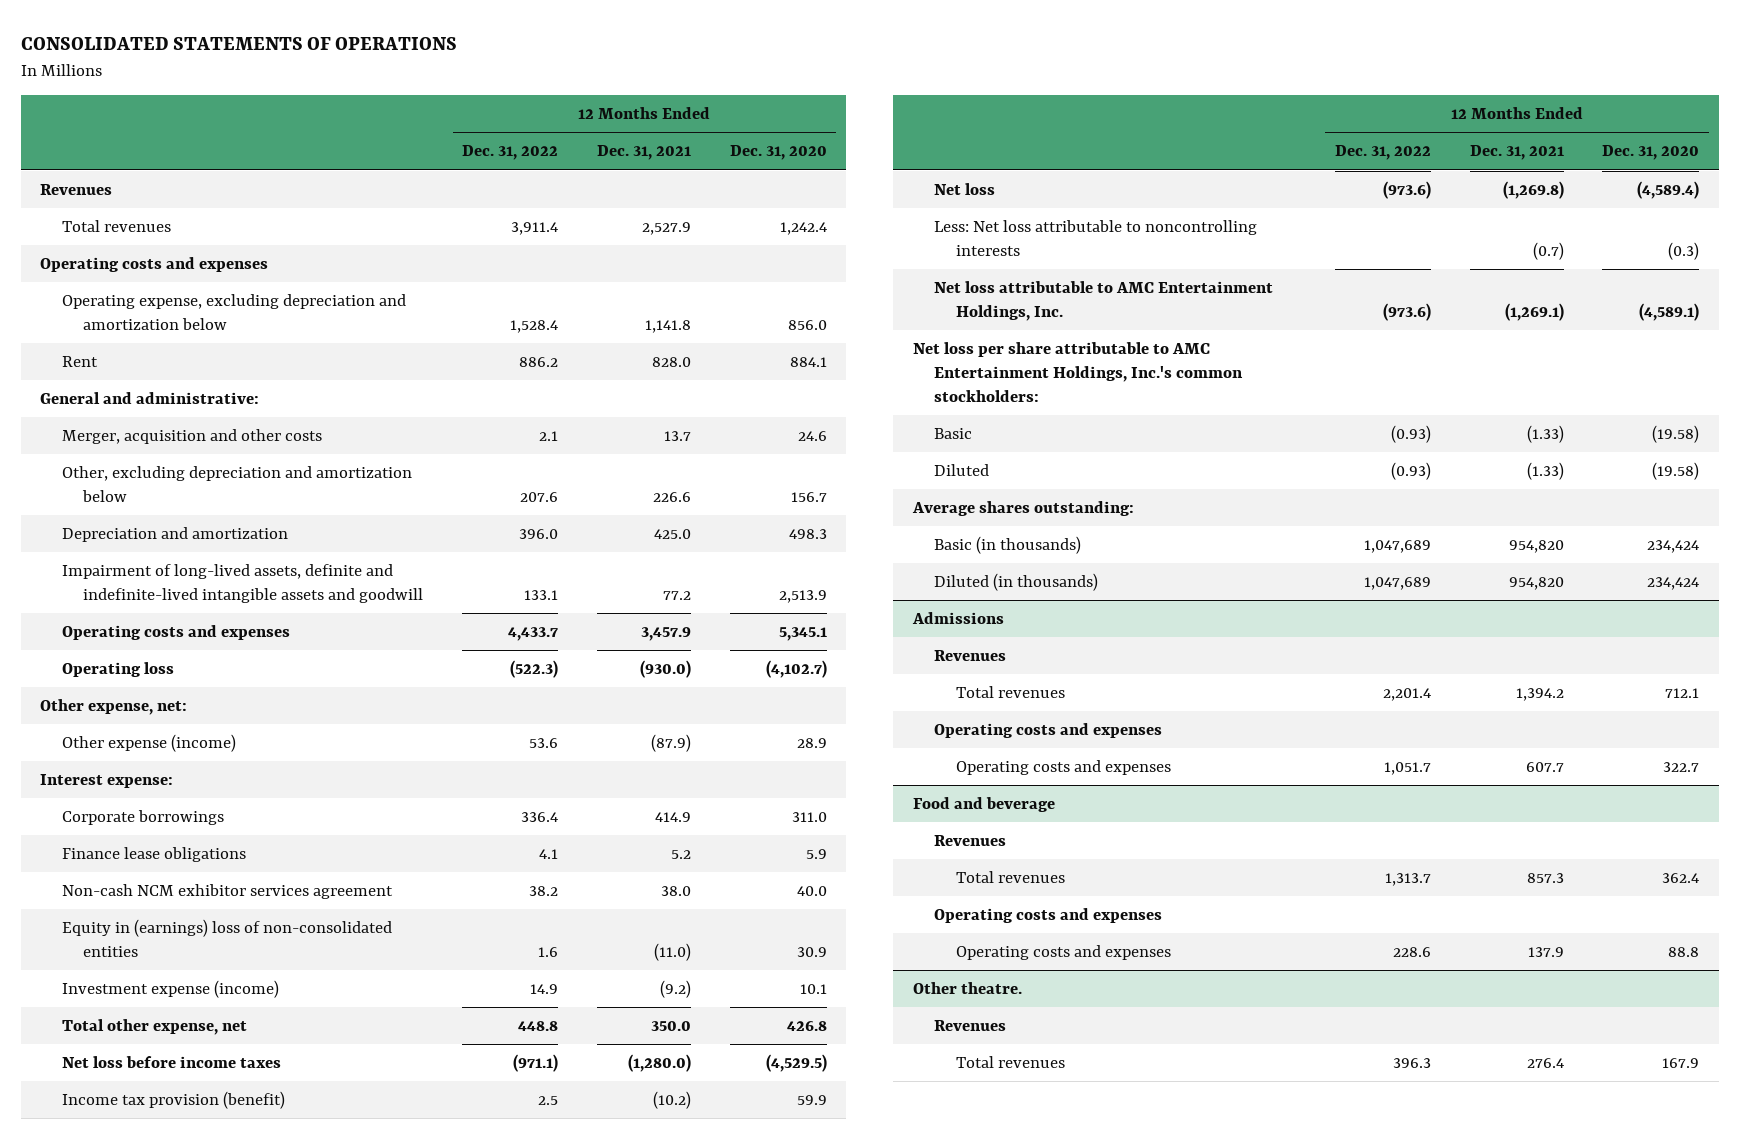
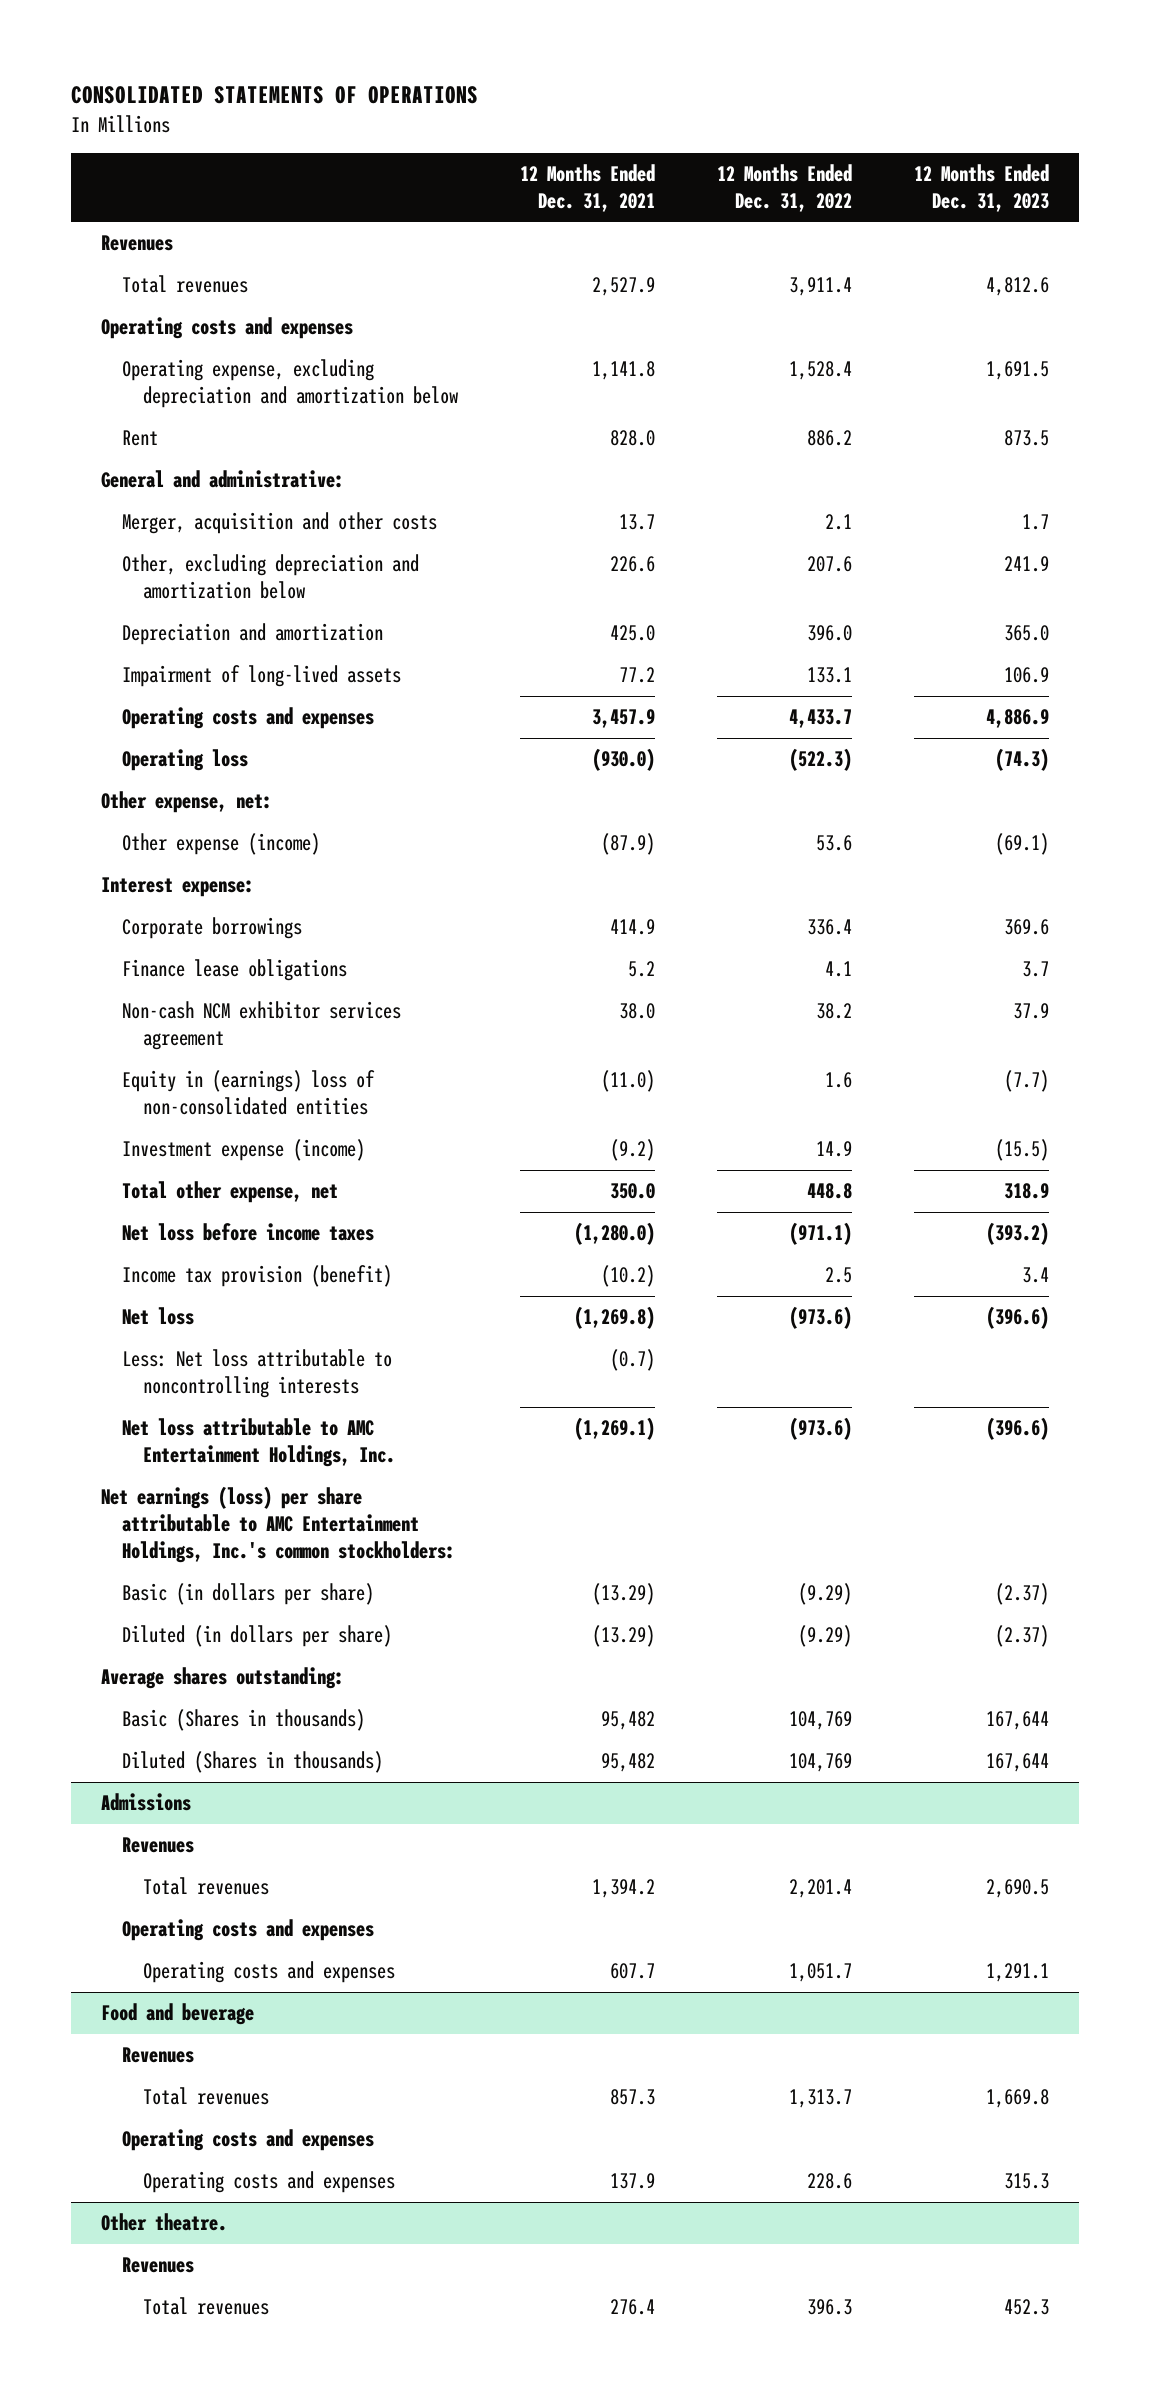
[729,145,827,161] Dec. 31, 2020 -> none
none -> [913,164,1049,212] 12 Months Ended Dec. 31, 2023
[61,564,424,603] Impairment of long-lived assets, definite and indefinite-lived intangible assets and goodwill -> [122,665,402,688] Impairment of long-lived assets
[912,342,1244,402] Net loss per share attributable to AMC Entertainment Holdings, Inc.'s common stockholders: -> [101,1486,456,1564] Net earnings (loss) per share attributable to AMC Entertainment Holdings, Inc.'s common stockholders:
[934,428,973,440] Basic -> [122,1583,375,1606] Basic (in dollars per share)
[1390,425,1431,444] (0.93) -> [797,1583,852,1606] (9.29)
[1526,425,1564,444] (1.33) -> [592,1583,656,1606] (13.29)
[934,464,990,477] Diluted -> [122,1625,393,1648] Diluted (in dollars per share)
[1390,462,1431,481] (0.93) -> [797,1625,852,1648] (9.29)
[1526,462,1564,481] (1.33) -> [592,1625,656,1648] (13.29)
[934,536,1082,555] Basic (in thousands) -> [122,1709,366,1732] Basic (Shares in thousands)
[1363,540,1431,554] 1,047,689 -> [788,1711,852,1731] 104,769
[1508,540,1564,554] 954,820 -> [601,1711,656,1731] 95,482
[934,573,1099,592] Diluted (in thousands) -> [122,1751,384,1774] Diluted (Shares in thousands)
[1363,577,1431,591] 1,047,689 -> [788,1753,852,1773] 104,769
[1508,577,1564,591] 954,820 -> [601,1753,656,1773] 95,482

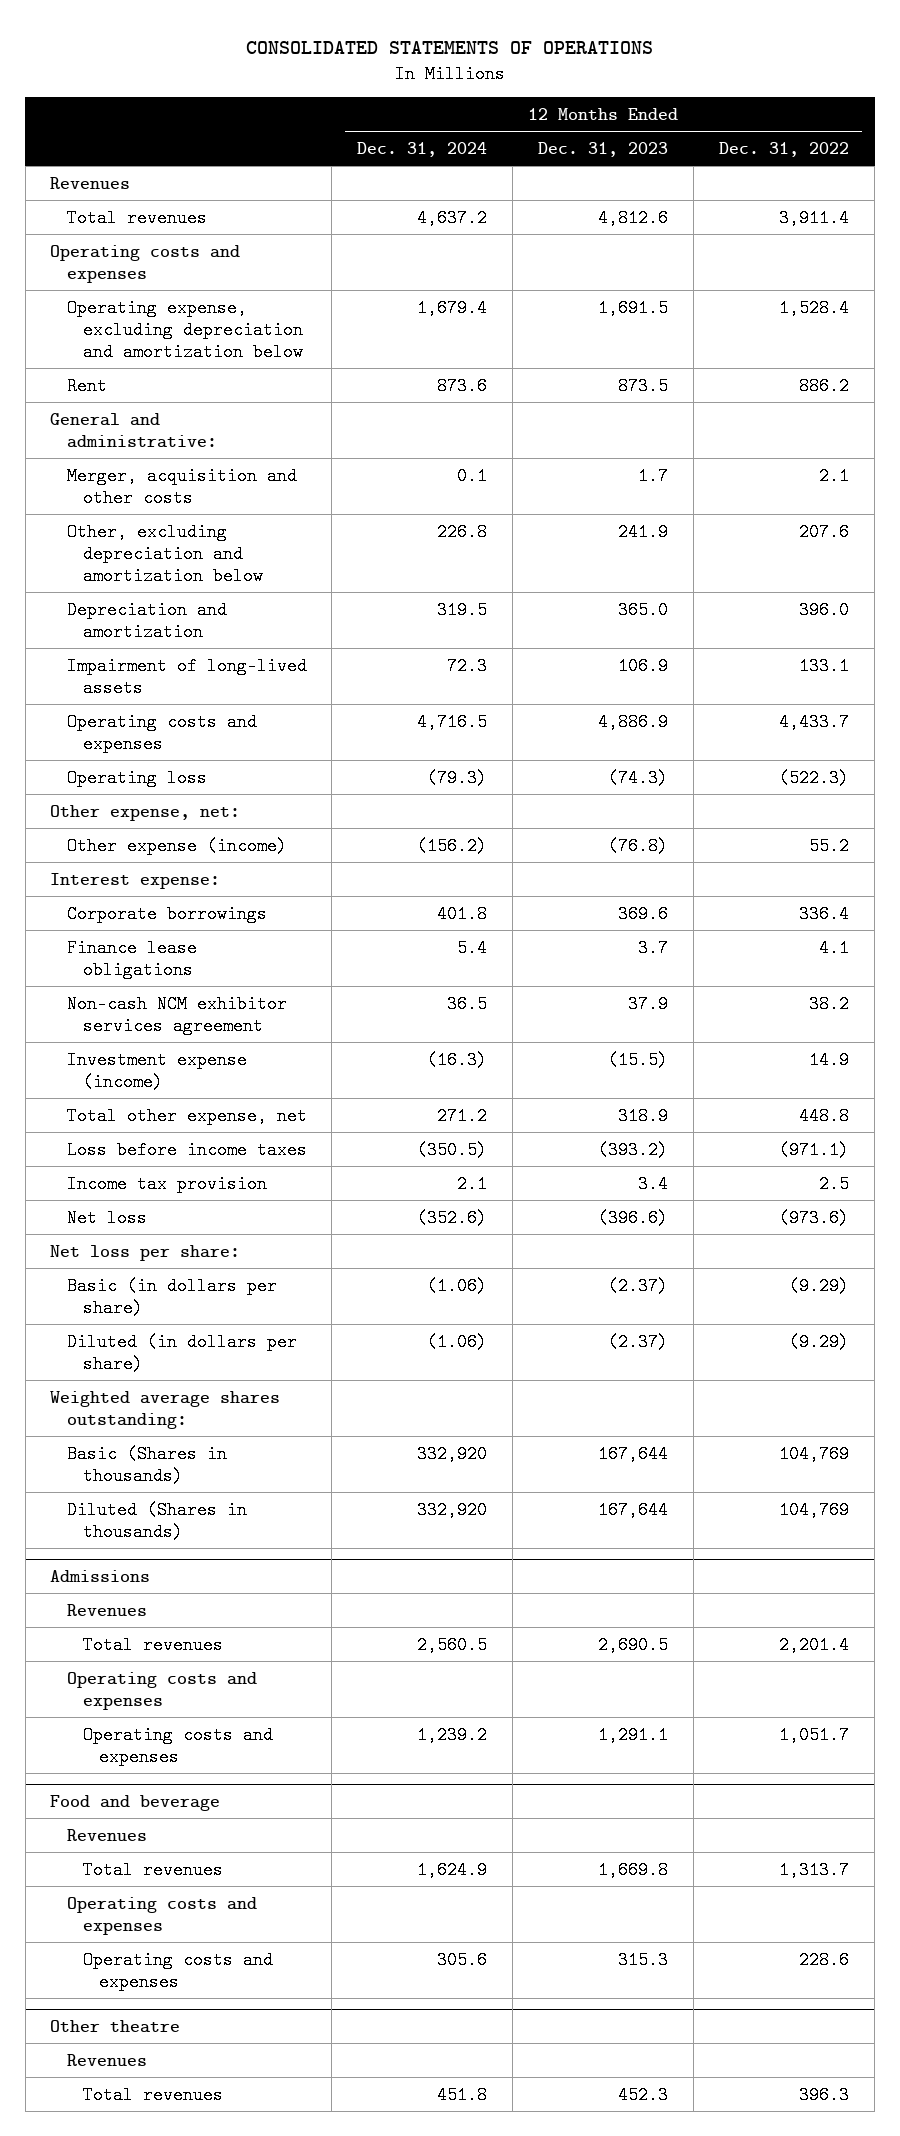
[520,164,656,212] 12 Months Ended Dec. 31, 2021 -> none
none -> [357,141,488,157] Dec. 31, 2024
[815,835,852,852] 53.6 -> [809,836,850,855] 55.2
[994,833,1049,856] (69.1) -> [608,836,669,855] (76.8)
[122,1070,376,1116] Equity in (earnings) loss of non-consolidated entities -> none
[122,1223,375,1242] Net loss before income taxes -> [66,1140,307,1159] Loss before income taxes
[122,1265,393,1288] Income tax provision (benefit) -> [66,1174,267,1193] Income tax provision
[122,1349,393,1399] Less: Net loss attributable to noncontrolling interests -> none
[122,1418,396,1468] Net loss attributable to AMC Entertainment Holdings, Inc. -> none
[101,1486,456,1564] Net earnings (loss) per share attributable to AMC Entertainment Holdings, Inc.'s common stockholders: -> [50,1244,241,1261] Net loss per share:
[101,1667,345,1690] Average shares outstanding: -> [50,1390,281,1429] Weighted average shares outstanding:
[101,2213,228,2232] Other theatre. -> [50,2019,181,2033] Other theatre

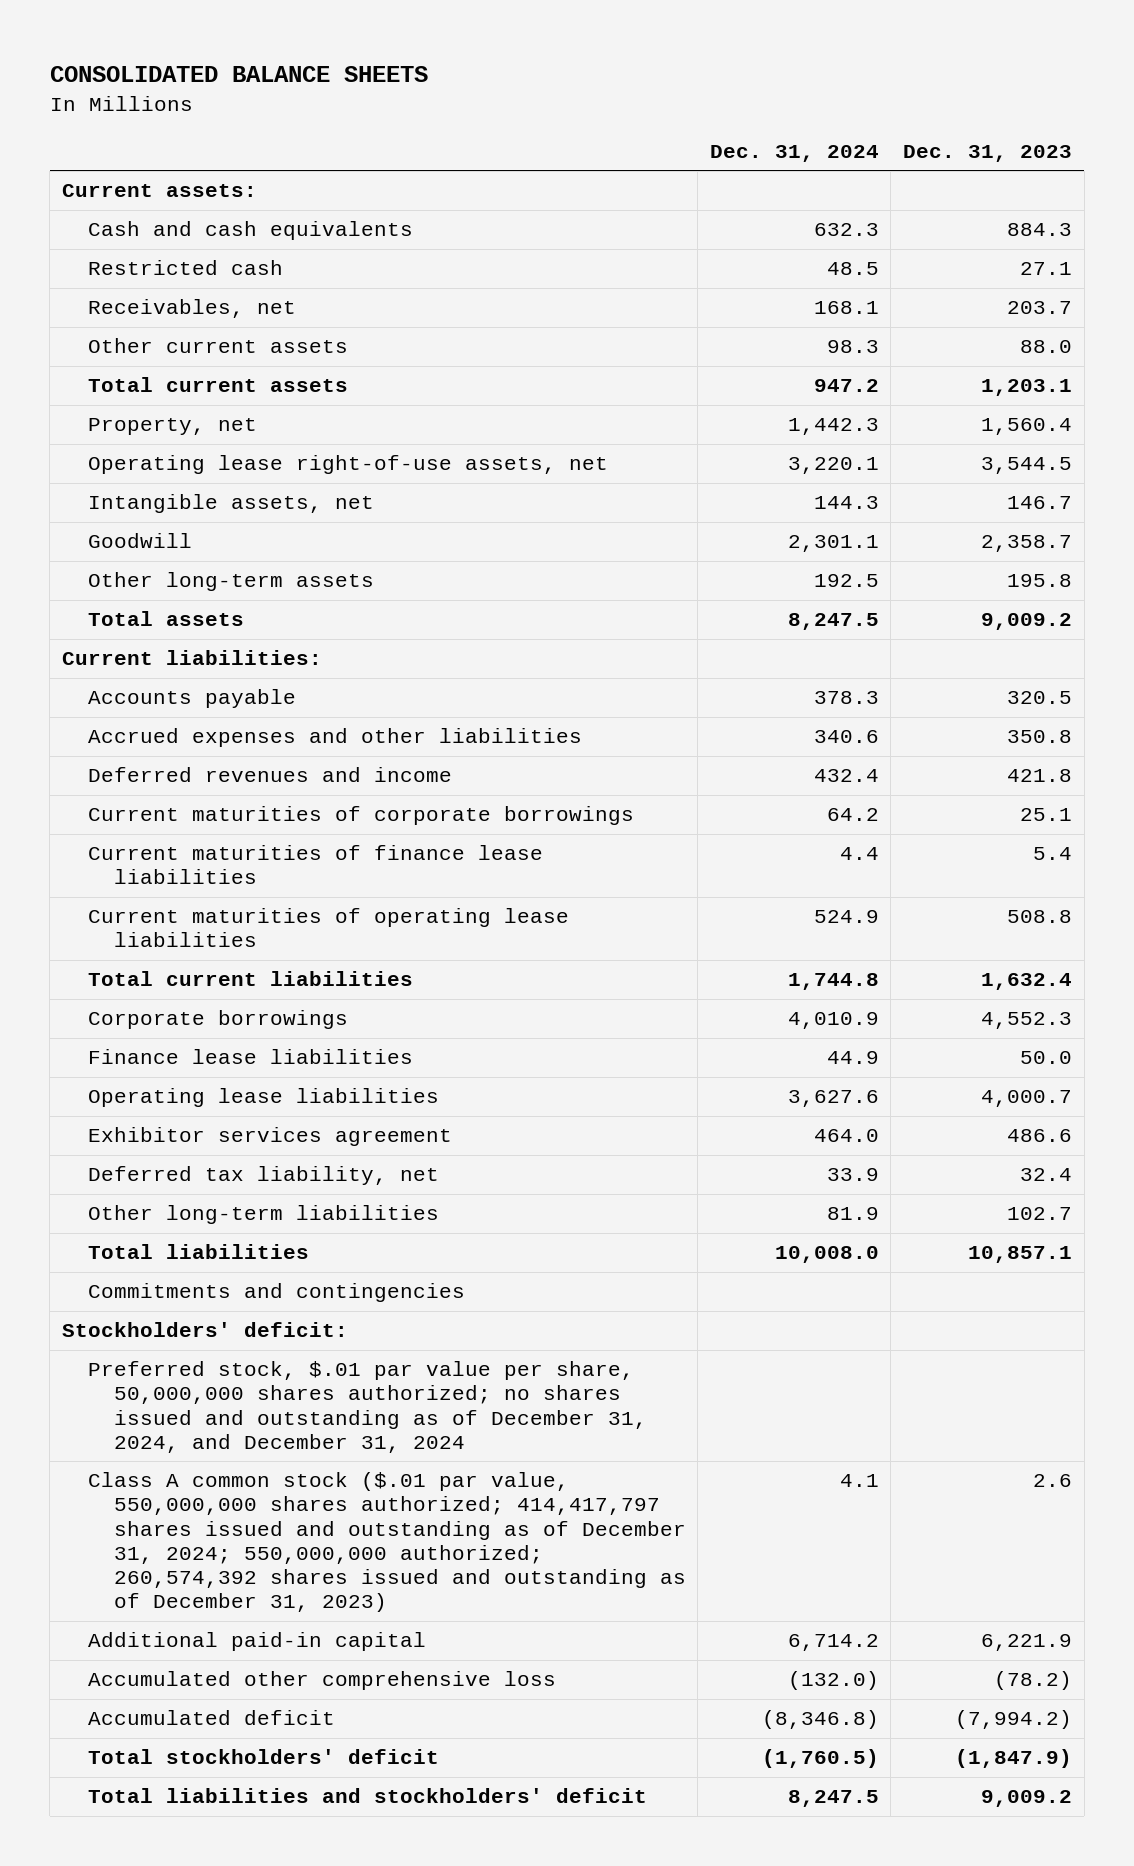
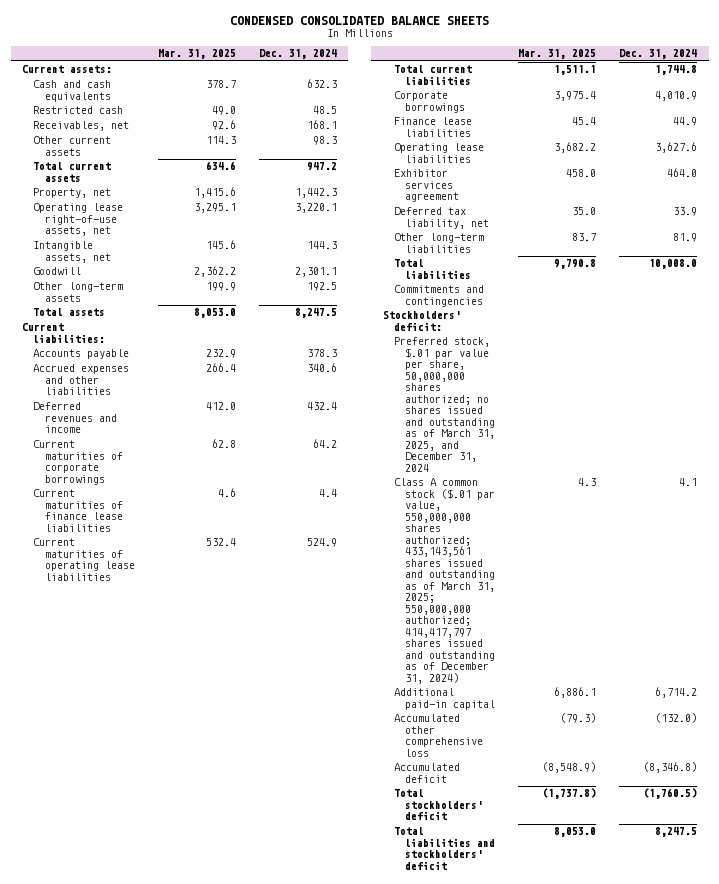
[49,66,428,83] CONSOLIDATED BALANCE SHEETS -> [229,15,489,25] CONDENSED CONSOLIDATED BALANCE SHEETS
[903,144,1073,162] Dec. 31, 2023 -> none
none -> [157,49,236,60] Mar. 31, 2025
[87,1361,647,1453] Preferred stock, $.01 par value per share, 50,000,000 shares authorized; no shares issued and outstanding as of December 31, 2024, and December 31, 2024 -> [393,337,495,472] Preferred stock, $.01 par value per share, 50,000,000 shares authorized; no shares issued and outstanding as of March 31, 2025, and December 31, 2024
[87,1472,686,1613] Class A common stock ($.01 par value, 550,000,000 shares authorized; 414,417,797 shares issued and outstanding as of December 31, 2024; 550,000,000 authorized; 260,574,392 shares issued and outstanding as of December 31, 2023) -> [393,478,495,684] Class A common stock ($.01 par value, 550,000,000 shares authorized; 433,143,561 shares issued and outstanding as of March 31, 2025; 550,000,000 authorized; 414,417,797 shares issued and outstanding as of December 31, 2024)

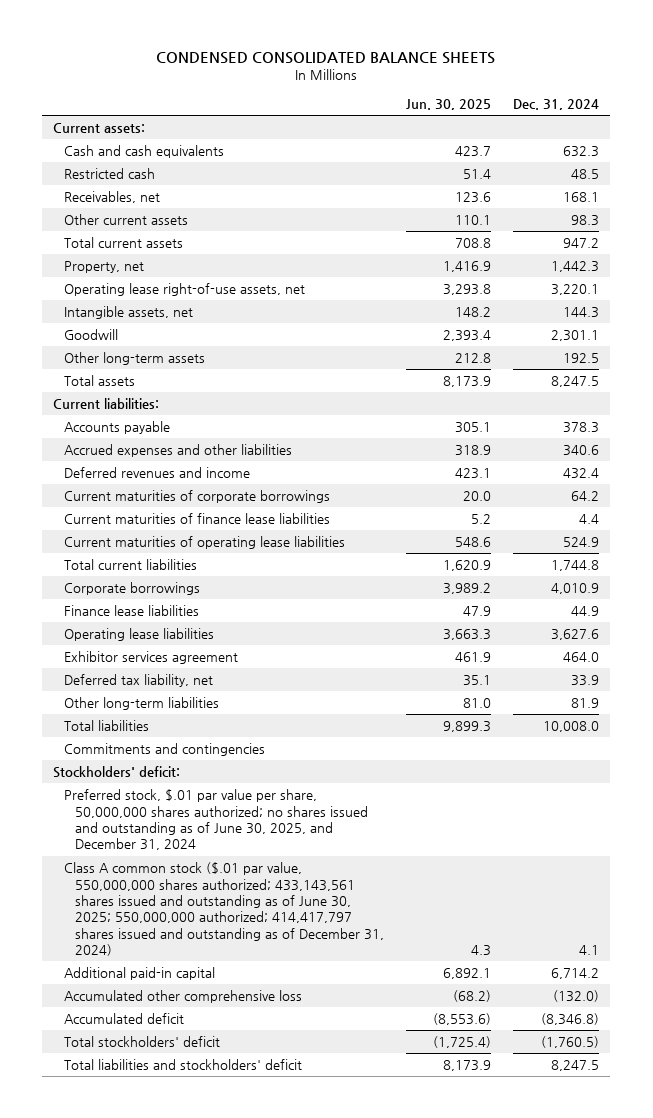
[157,49,236,60] Mar. 31, 2025 -> none
none -> [406,99,492,111] Jun. 30, 2025
[393,337,495,472] Preferred stock, $.01 par value per share, 50,000,000 shares authorized; no shares issued and outstanding as of March 31, 2025, and December 31, 2024 -> [64,789,369,851] Preferred stock, $.01 par value per share, 50,000,000 shares authorized; no shares issued and outstanding as of June 30, 2025, and December 31, 2024
[393,478,495,684] Class A common stock ($.01 par value, 550,000,000 shares authorized; 433,143,561 shares issued and outstanding as of March 31, 2025; 550,000,000 authorized; 414,417,797 shares issued and outstanding as of December 31, 2024) -> [64,862,385,957] Class A common stock ($.01 par value, 550,000,000 shares authorized; 433,143,561 shares issued and outstanding as of June 30, 2025; 550,000,000 authorized; 414,417,797 shares issued and outstanding as of December 31, 2024)

